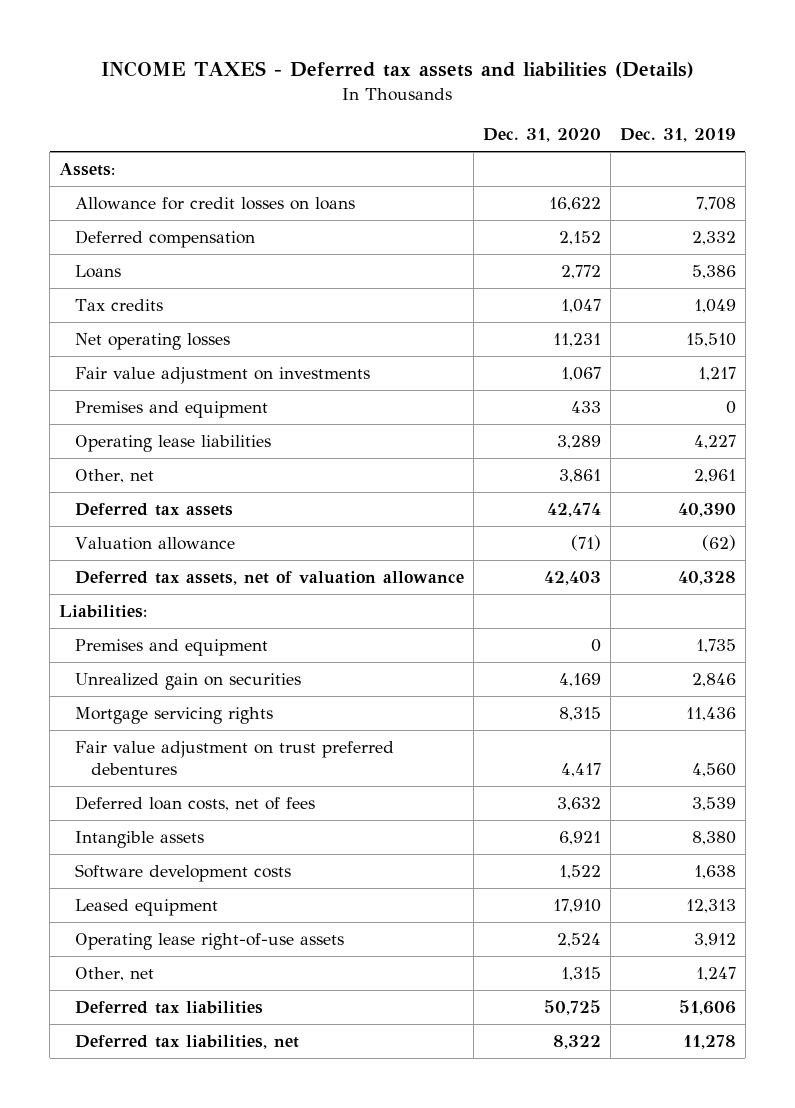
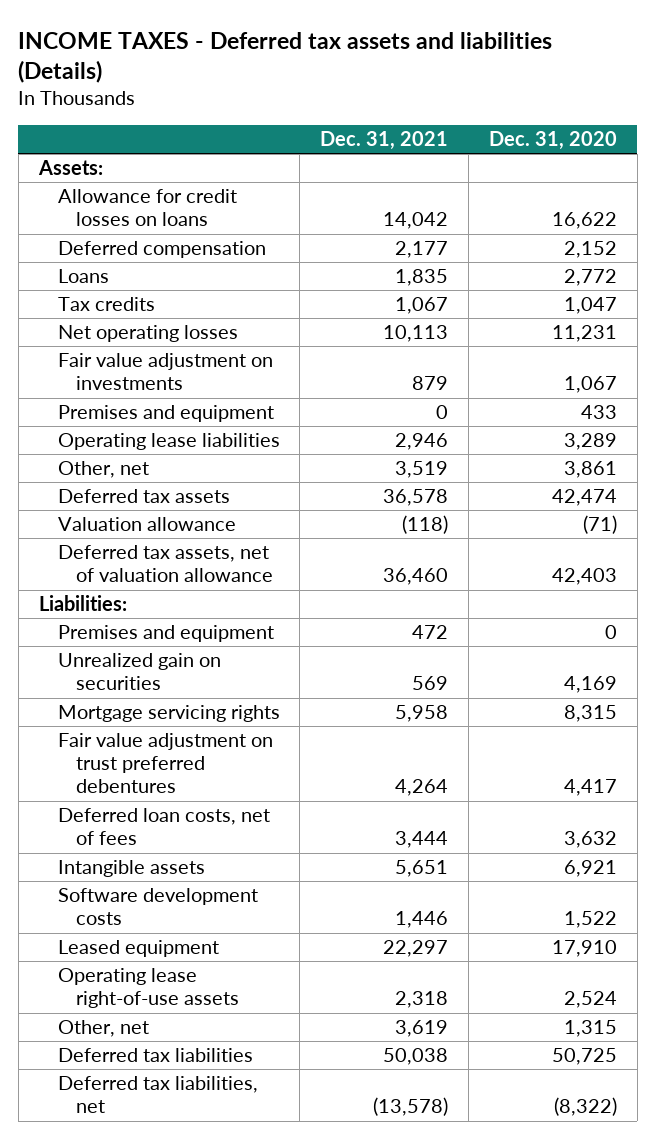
[619,128,736,143] Dec. 31, 2019 -> none
none -> [320,131,449,151] Dec. 31, 2021
[552,1035,601,1050] 8,322 -> [553,1097,617,1117] (8,322)

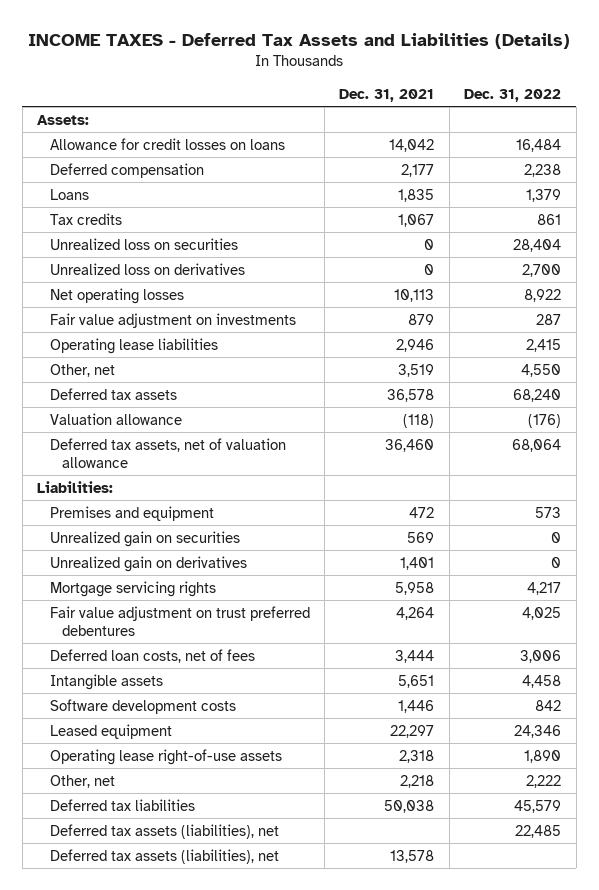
[18,31,553,83] INCOME TAXES - Deferred tax assets and liabilities (Details) -> [28,32,571,49] INCOME TAXES - Deferred Tax Assets and Liabilities (Details)
[488,131,617,151] Dec. 31, 2020 -> none
none -> [464,88,562,102] Dec. 31, 2022
none -> [49,237,238,250] Unrealized loss on securities
none -> [49,262,245,275] Unrealized loss on derivatives
[57,405,274,423] Premises and equipment -> none
none -> [49,555,247,572] Unrealized gain on derivatives
[395,1020,449,1038] 3,619 -> [400,774,435,788] 2,218
none -> [49,823,279,839] Deferred tax assets (liabilities), net
[57,1076,258,1114] Deferred tax liabilities, net -> [49,848,279,864] Deferred tax assets (liabilities), net
[373,1097,449,1117] (13,578) -> [390,849,435,863] 13,578

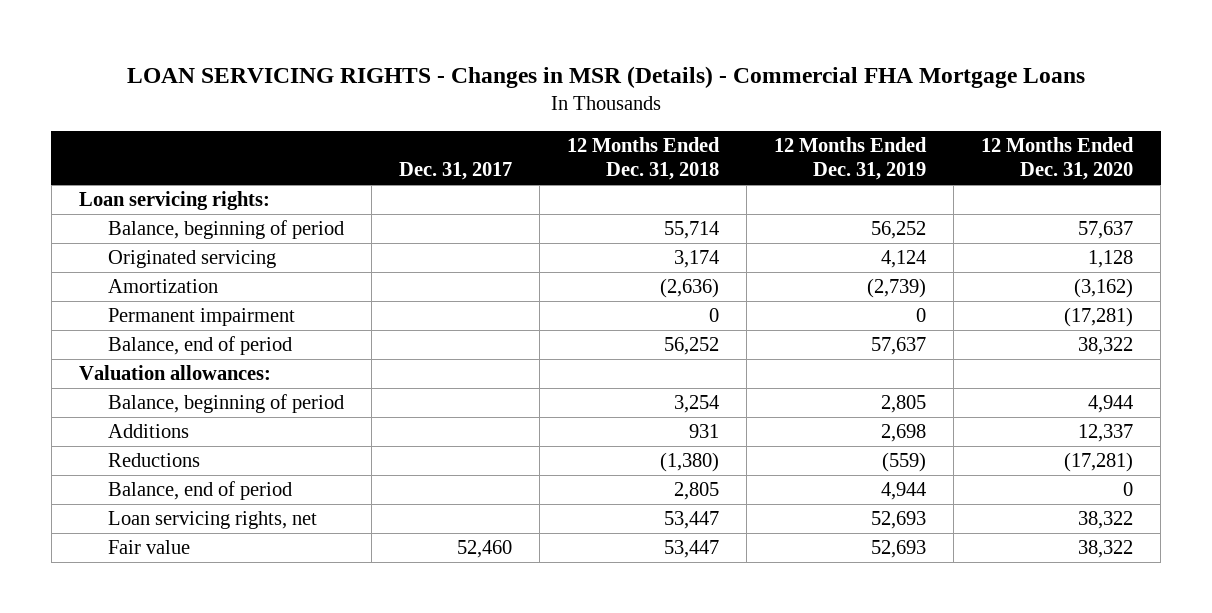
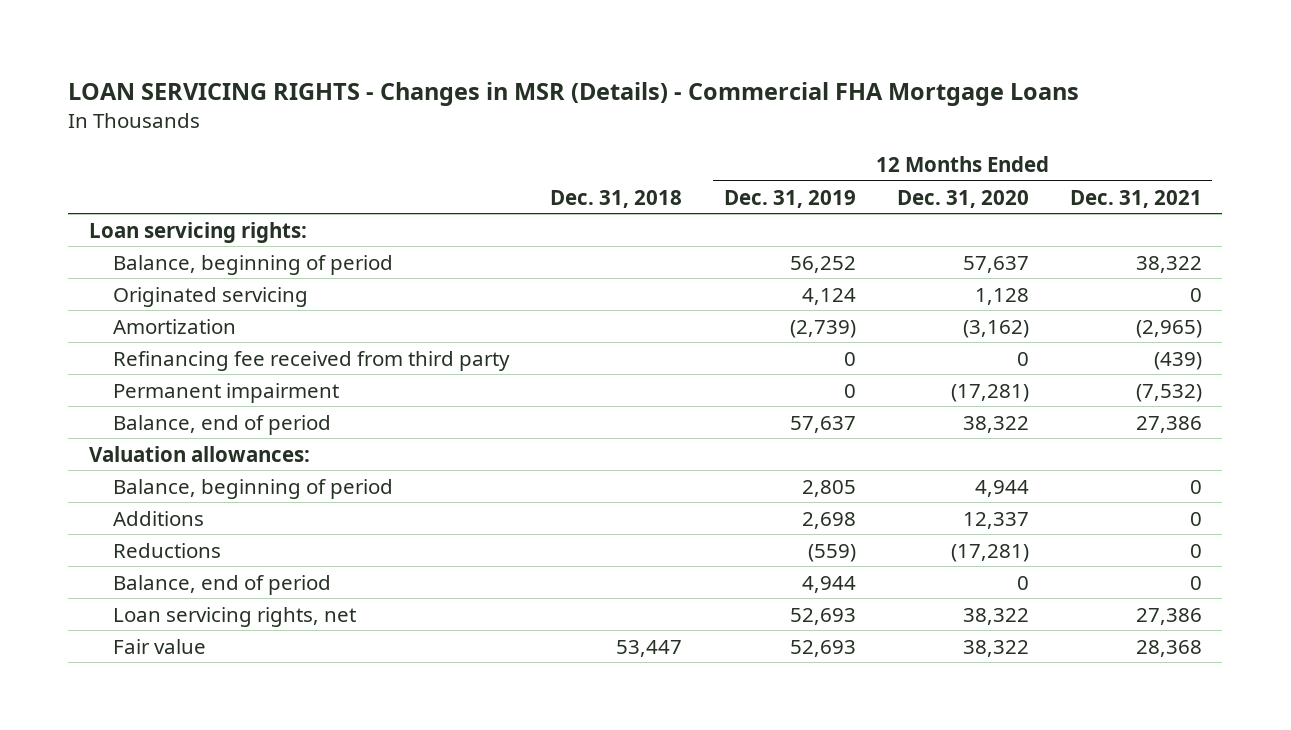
[398,162,512,181] Dec. 31, 2017 -> none
[566,137,720,181] 12 Months Ended Dec. 31, 2018 -> none
none -> [550,189,683,208] Dec. 31, 2018
none -> [1069,189,1202,208] Dec. 31, 2021
none -> [113,350,511,371] Refinancing fee received from third party

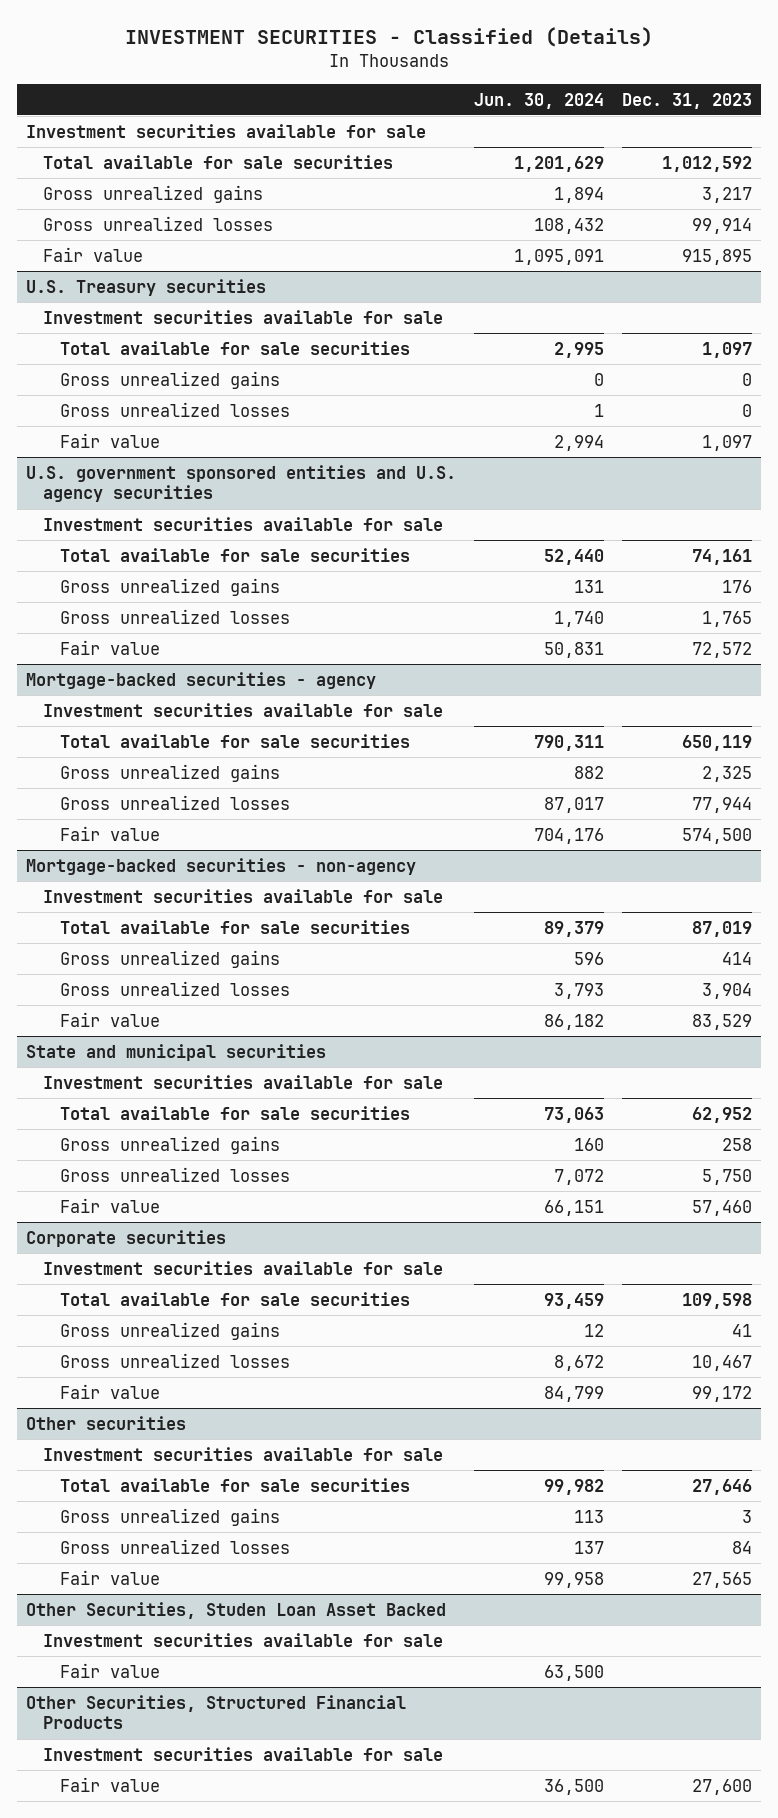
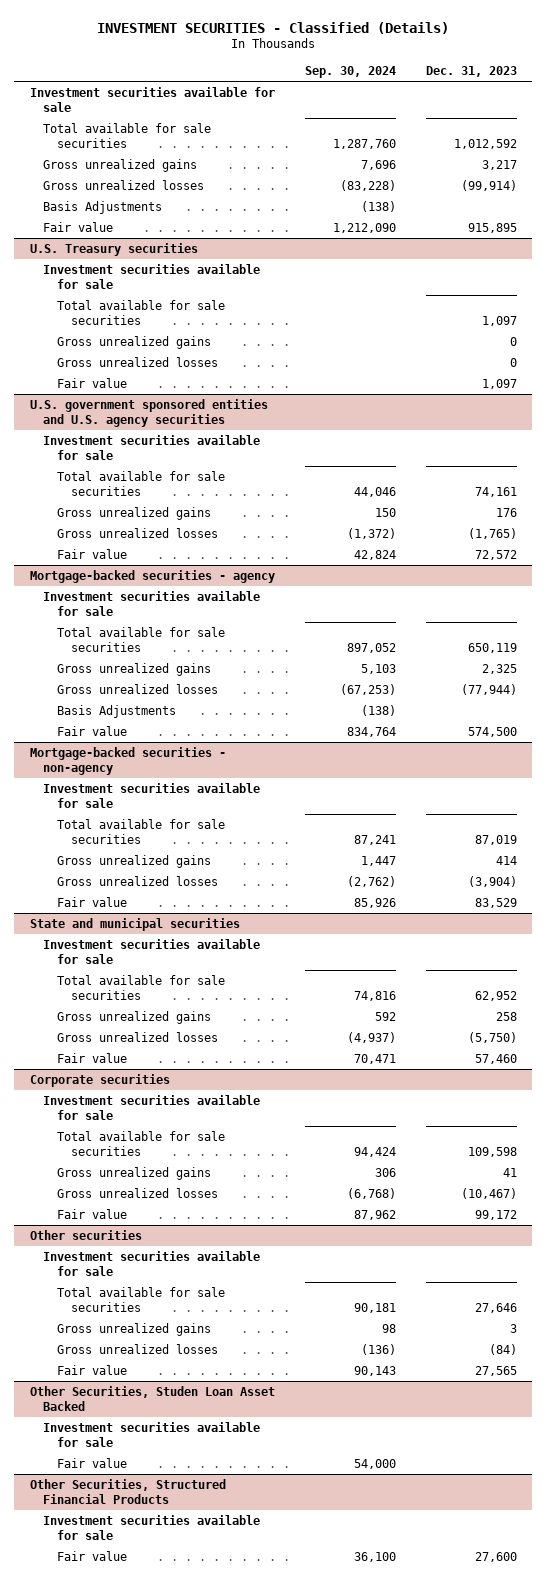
[474,92,605,109] Jun. 30, 2024 -> none
none -> [304,65,396,78] Sep. 30, 2024
[692,217,753,234] 99,914 -> [461,179,518,191] (99,914)
none -> [43,200,163,214] Basis Adjustments
[702,610,753,627] 1,765 -> [468,527,518,539] (1,765)
[692,796,753,813] 77,944 -> [461,683,518,695] (77,944)
none -> [56,704,176,718] Basis Adjustments
[702,982,753,999] 3,904 -> [468,875,518,887] (3,904)
[702,1168,753,1185] 5,750 -> [468,1031,518,1043] (5,750)
[692,1354,753,1371] 10,467 -> [461,1187,518,1199] (10,467)
[732,1540,753,1554] 84 -> [489,1343,518,1355] (84)

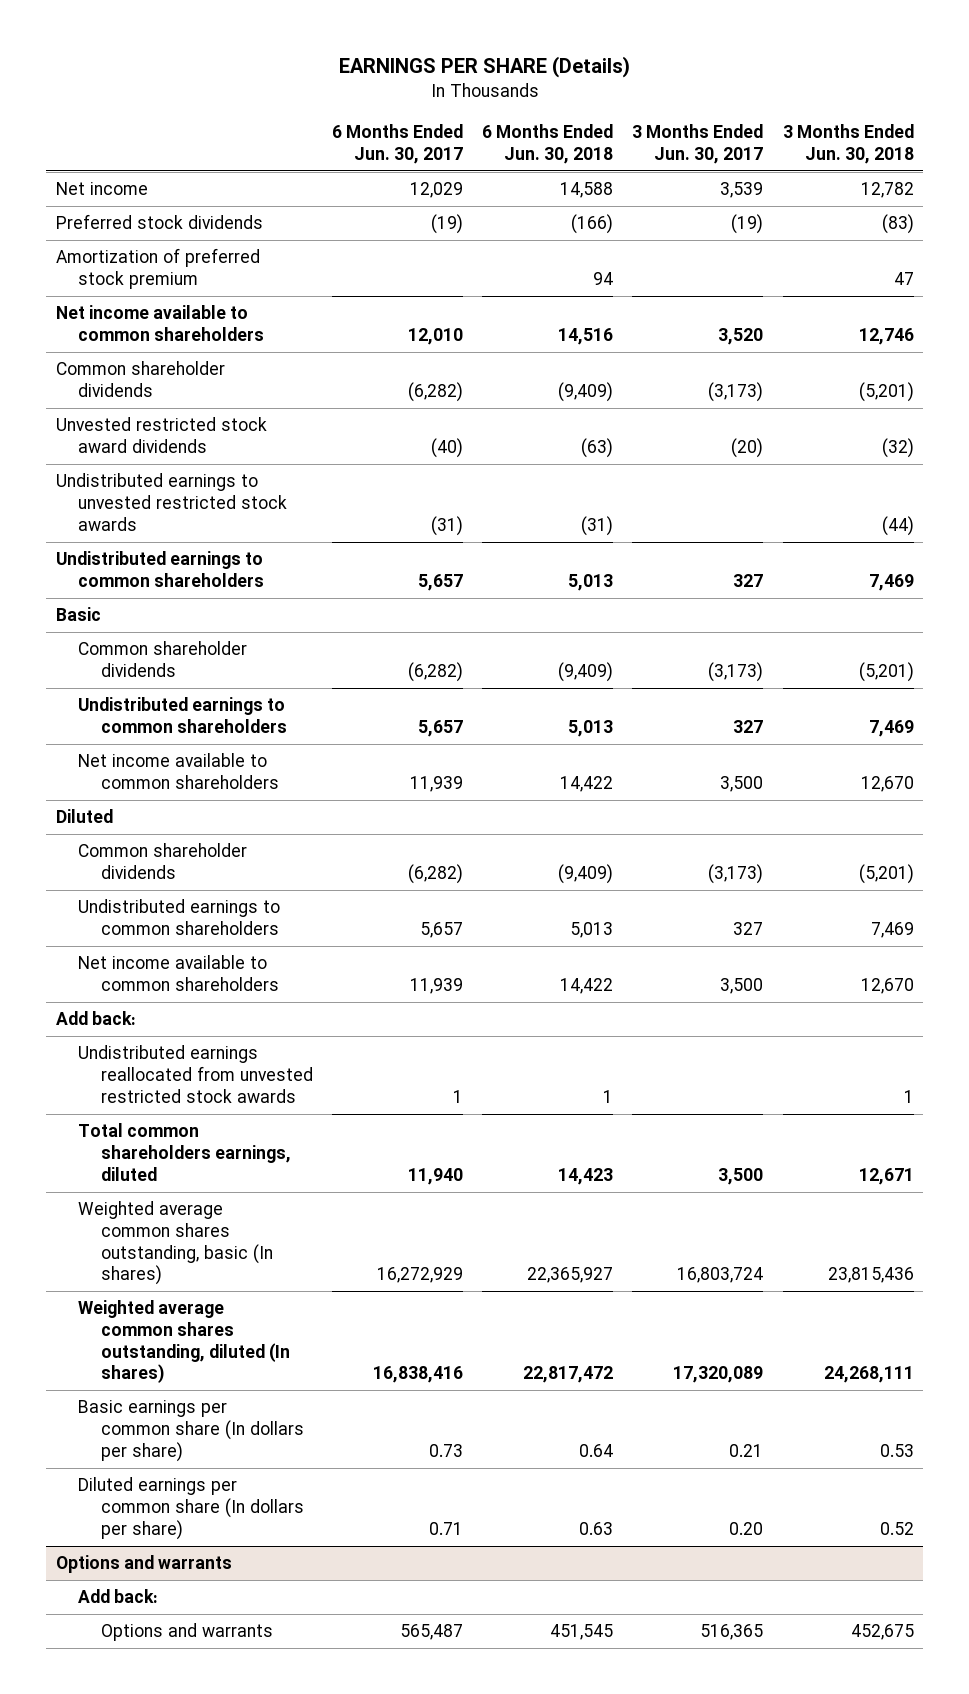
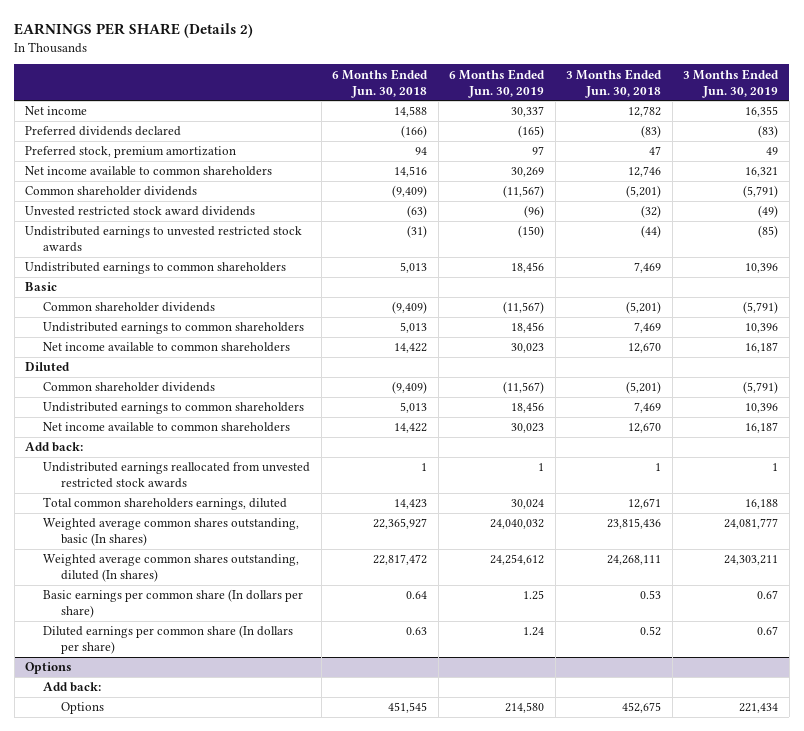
[338,56,630,79] EARNINGS PER SHARE (Details) -> [14,23,254,39] EARNINGS PER SHARE (Details 2)
[332,124,464,164] 6 Months Ended Jun. 30, 2017 -> none
[632,124,764,164] 3 Months Ended Jun. 30, 2017 -> none
none -> [449,68,546,98] 6 Months Ended Jun. 30, 2019
none -> [683,68,780,98] 3 Months Ended Jun. 30, 2019
[55,214,263,230] Preferred stock dividends -> [25,126,182,137] Preferred dividends declared
[55,248,260,290] Amortization of preferred stock premium -> [25,146,237,159] Preferred stock, premium amortization
[55,1555,232,1574] Options and warrants -> [25,662,73,675] Options
[100,1623,273,1642] Options and warrants -> [60,702,104,715] Options

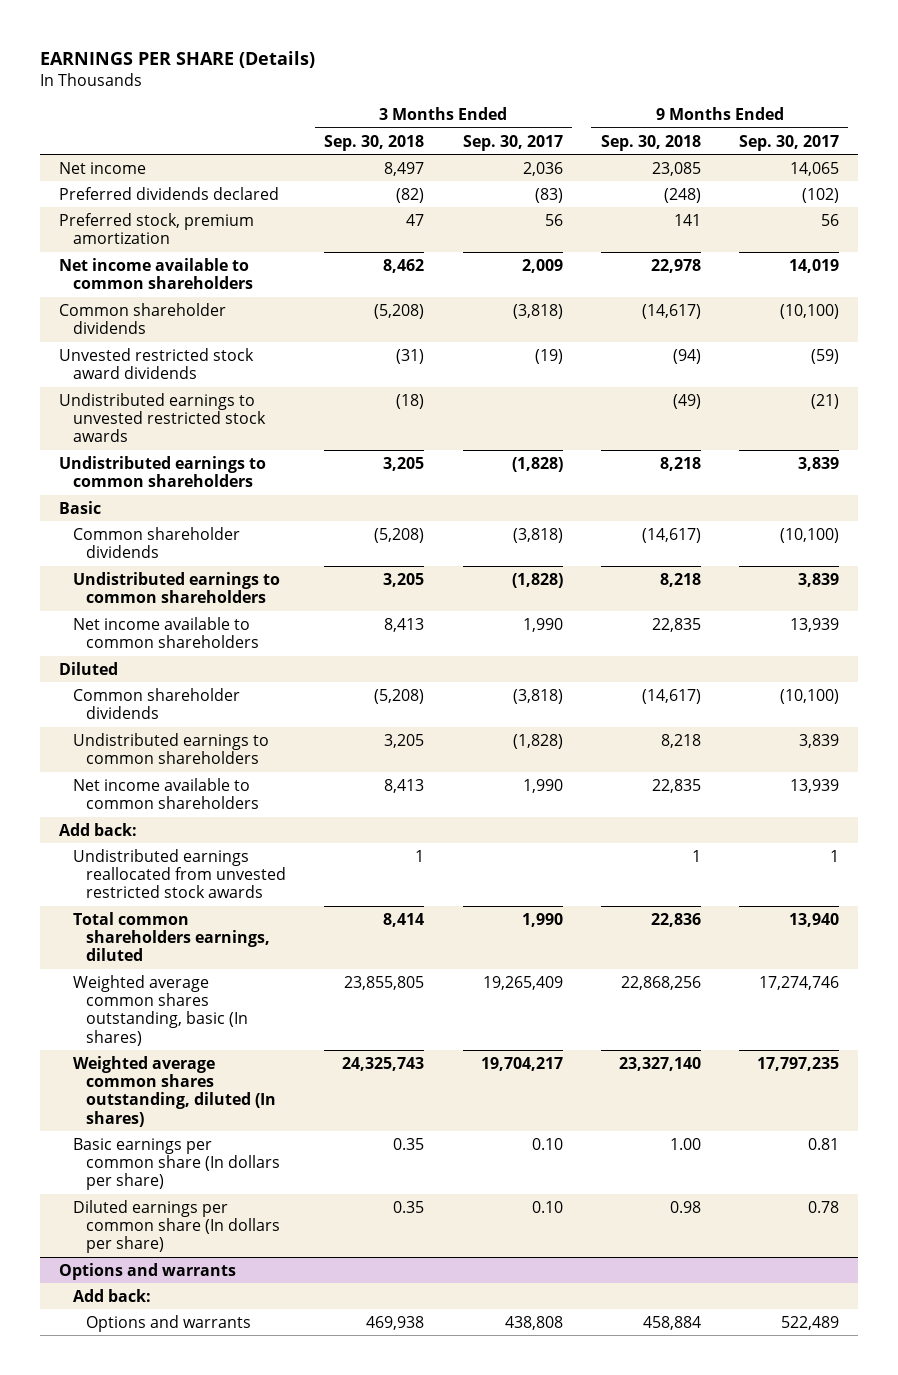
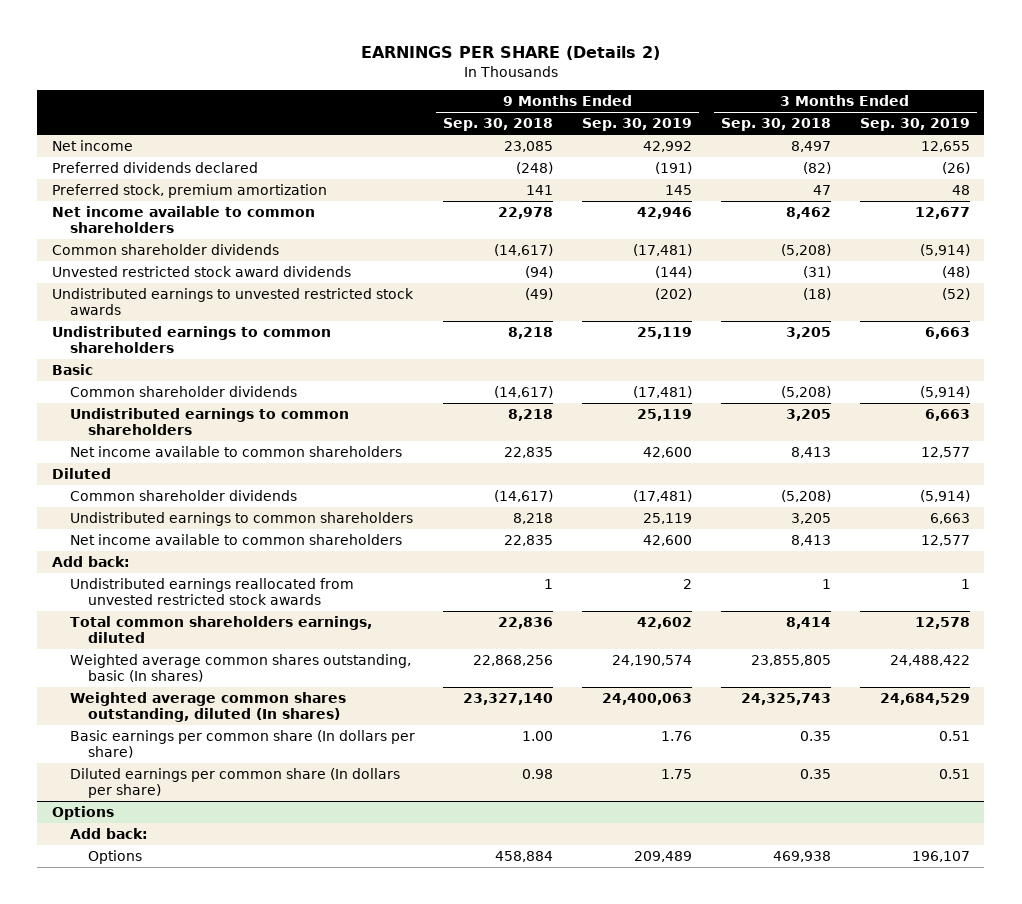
[40,50,316,68] EARNINGS PER SHARE (Details) -> [360,46,660,61] EARNINGS PER SHARE (Details 2)
[462,134,563,151] Sep. 30, 2017 -> none
[738,134,839,151] Sep. 30, 2017 -> none
none -> [582,118,693,132] Sep. 30, 2019
none -> [859,118,970,132] Sep. 30, 2019
[59,1262,237,1280] Options and warrants -> [51,805,114,820] Options
[86,1314,252,1332] Options and warrants -> [87,849,142,864] Options

